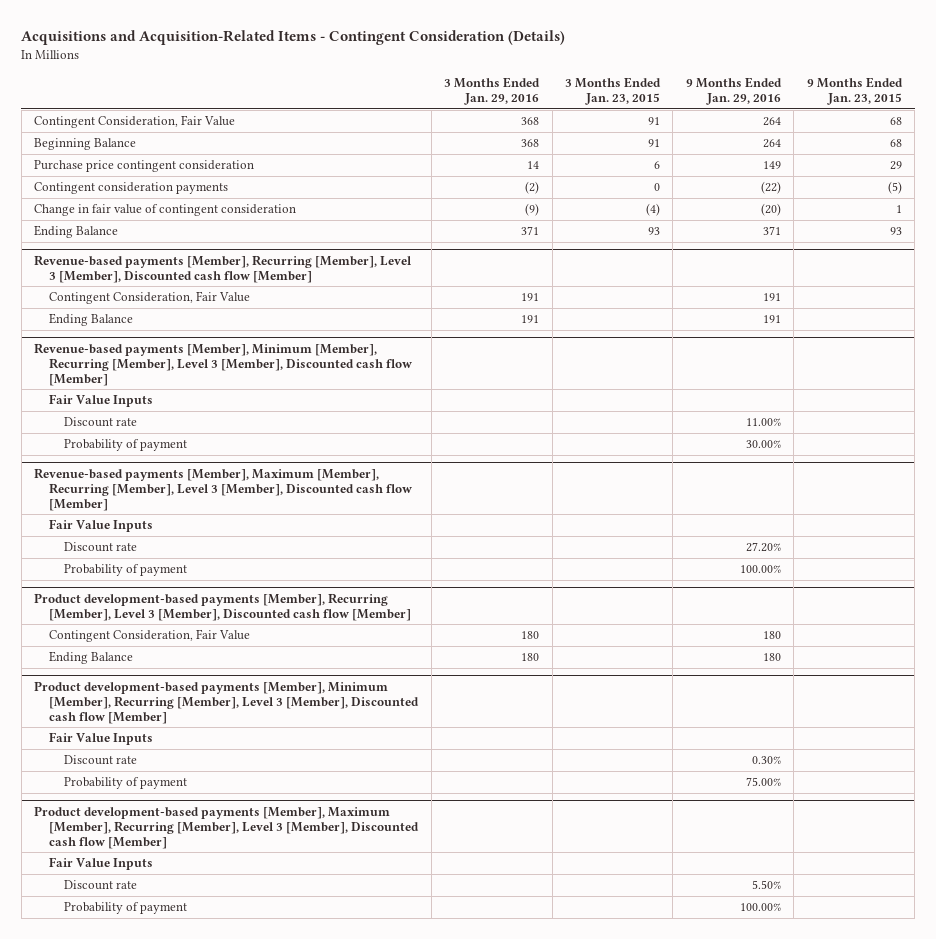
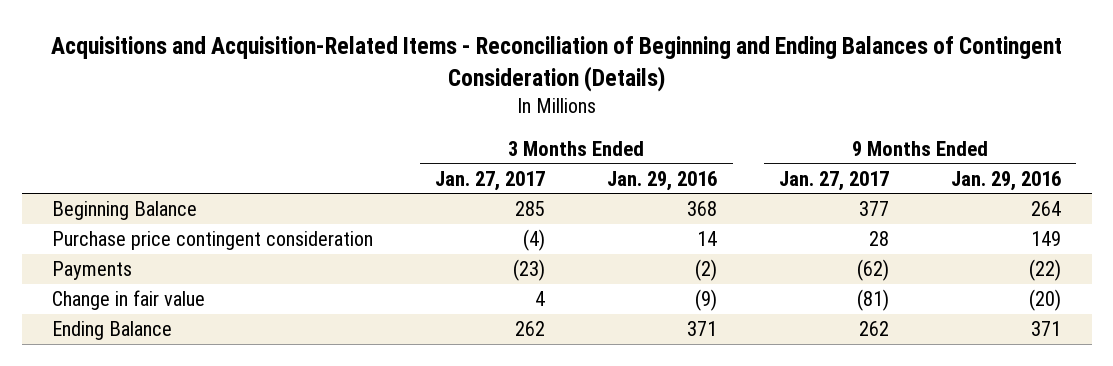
[21,30,566,46] Acquisitions and Acquisition-Related Items - Contingent Consideration (Details) -> [50,35,1062,92] Acquisitions and Acquisition-Related Items - Reconciliation of Beginning and Ending Balances of Contingent Consideration (Details)
[564,76,661,105] 3 Months Ended Jan. 23, 2015 -> none
[806,76,903,105] 9 Months Ended Jan. 23, 2015 -> none
none -> [435,170,546,191] Jan. 27, 2017
none -> [779,170,890,191] Jan. 27, 2017
[34,115,236,129] Contingent Consideration, Fair Value -> none
[34,182,229,195] Contingent consideration payments -> [52,261,133,281] Payments
[34,204,297,217] Change in fair value of contingent consideration -> [52,290,206,311] Change in fair value
[34,254,413,283] Revenue-based payments [Member], Recurring [Member], Level 3 [Member], Discounted cash flow [Member] -> none
[49,291,251,305] Contingent Consideration, Fair Value -> none
[49,313,134,327] Ending Balance -> none
[34,342,413,386] Revenue-based payments [Member], Minimum [Member], Recurring [Member], Level 3 [Member], Discounted cash flow [Member] -> none
[49,394,154,408] Fair Value Inputs -> none
[64,417,138,428] Discount rate -> none
[64,439,188,452] Probability of payment -> none
[34,467,413,511] Revenue-based payments [Member], Maximum [Member], Recurring [Member], Level 3 [Member], Discounted cash flow [Member] -> none
[49,519,154,533] Fair Value Inputs -> none
[64,542,138,553] Discount rate -> none
[64,564,188,577] Probability of payment -> none
[34,592,412,621] Product development-based payments [Member], Recurring [Member], Level 3 [Member], Discounted cash flow [Member] -> none
[49,629,251,643] Contingent Consideration, Fair Value -> none
[49,651,134,665] Ending Balance -> none
[34,680,420,724] Product development-based payments [Member], Minimum [Member], Recurring [Member], Level 3 [Member], Discounted cash flow [Member] -> none
[49,732,154,746] Fair Value Inputs -> none
[64,755,138,766] Discount rate -> none
[64,777,188,790] Probability of payment -> none
[34,805,420,849] Product development-based payments [Member], Maximum [Member], Recurring [Member], Level 3 [Member], Discounted cash flow [Member] -> none
[49,857,154,871] Fair Value Inputs -> none
[64,880,138,891] Discount rate -> none
[64,902,188,915] Probability of payment -> none

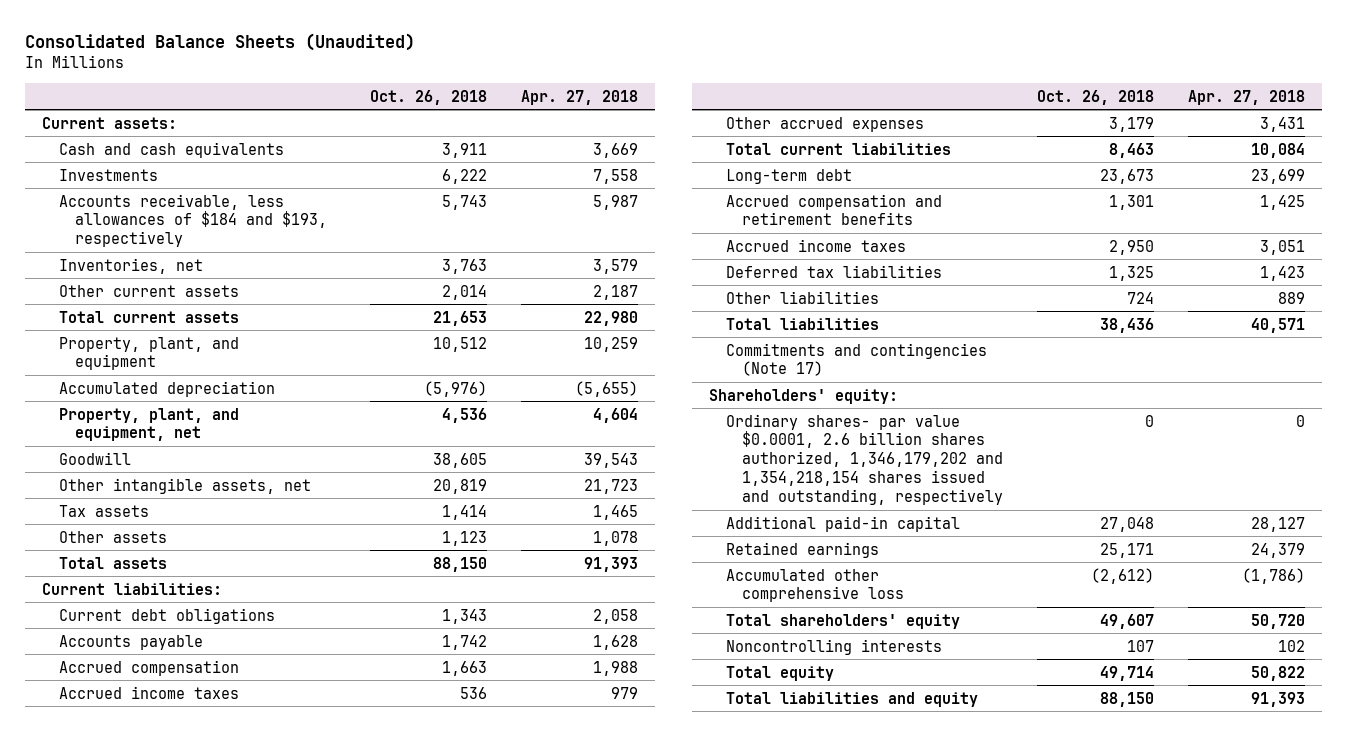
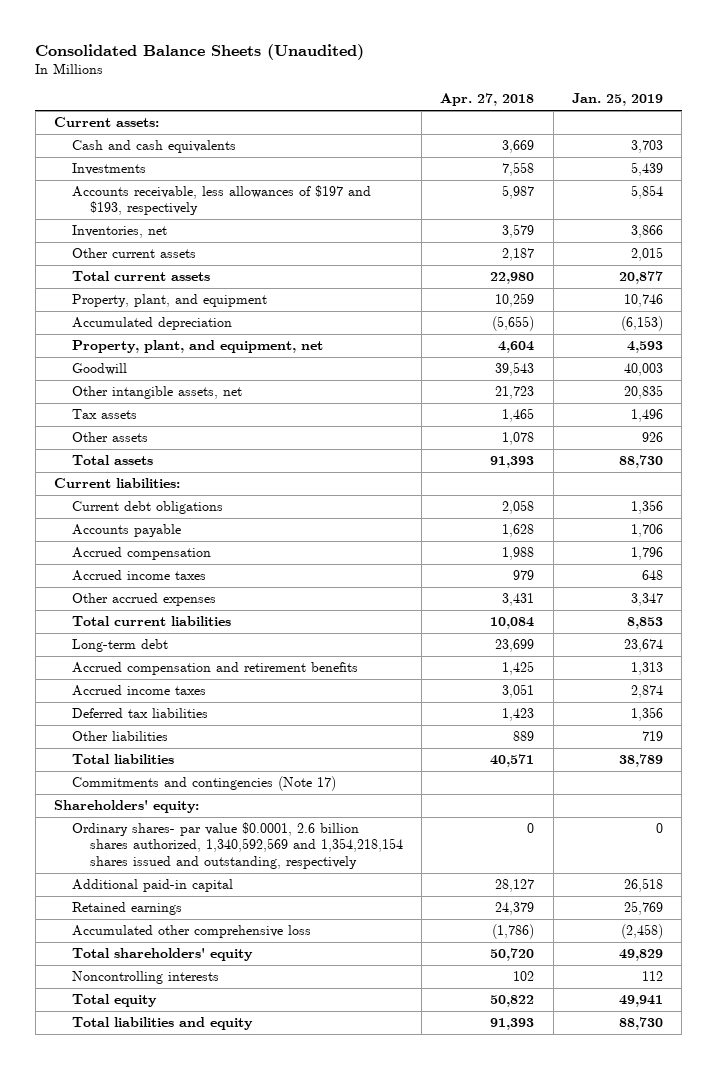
[370,89,488,105] Oct. 26, 2018 -> none
none -> [571,93,663,107] Jan. 25, 2019
[58,193,328,248] Accounts receivable, less allowances of $184 and $193, respectively -> [71,185,371,216] Accounts receivable, less allowances of $197 and $193, respectively
[725,413,1004,505] Ordinary shares- par value $0.0001, 2.6 billion shares authorized, 1,346,179,202 and 1,354,218,154 shares issued and outstanding, respectively -> [71,822,403,869] Ordinary shares- par value $0.0001, 2.6 billion shares authorized, 1,340,592,569 and 1,354,218,154 shares issued and outstanding, respectively

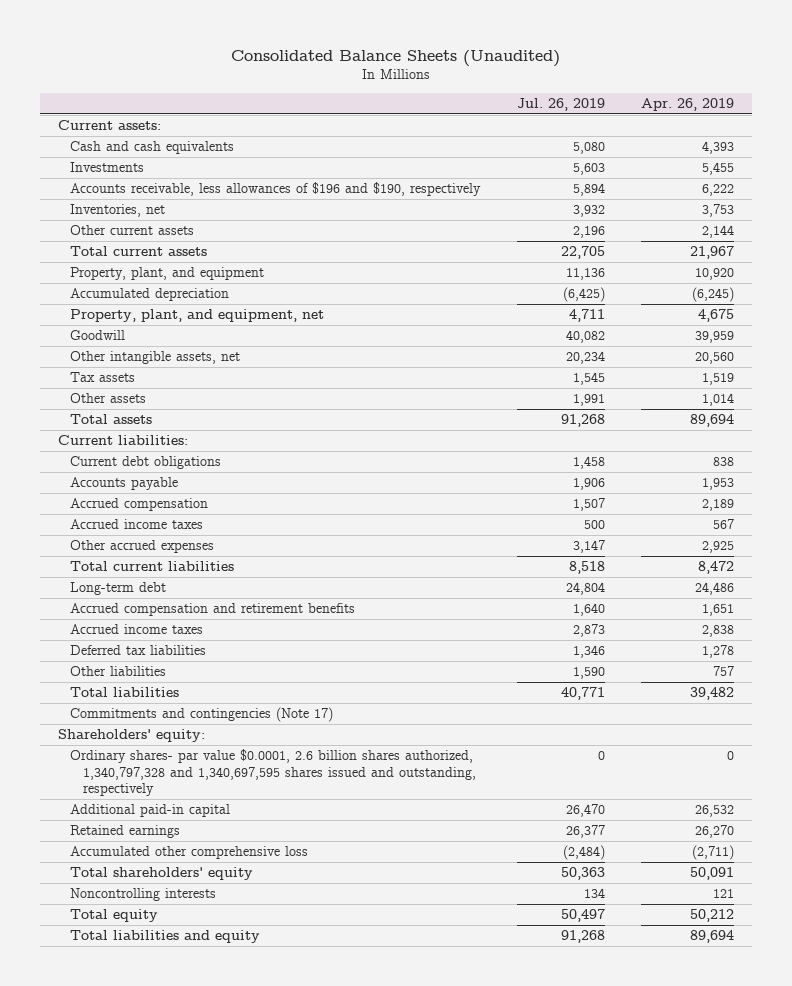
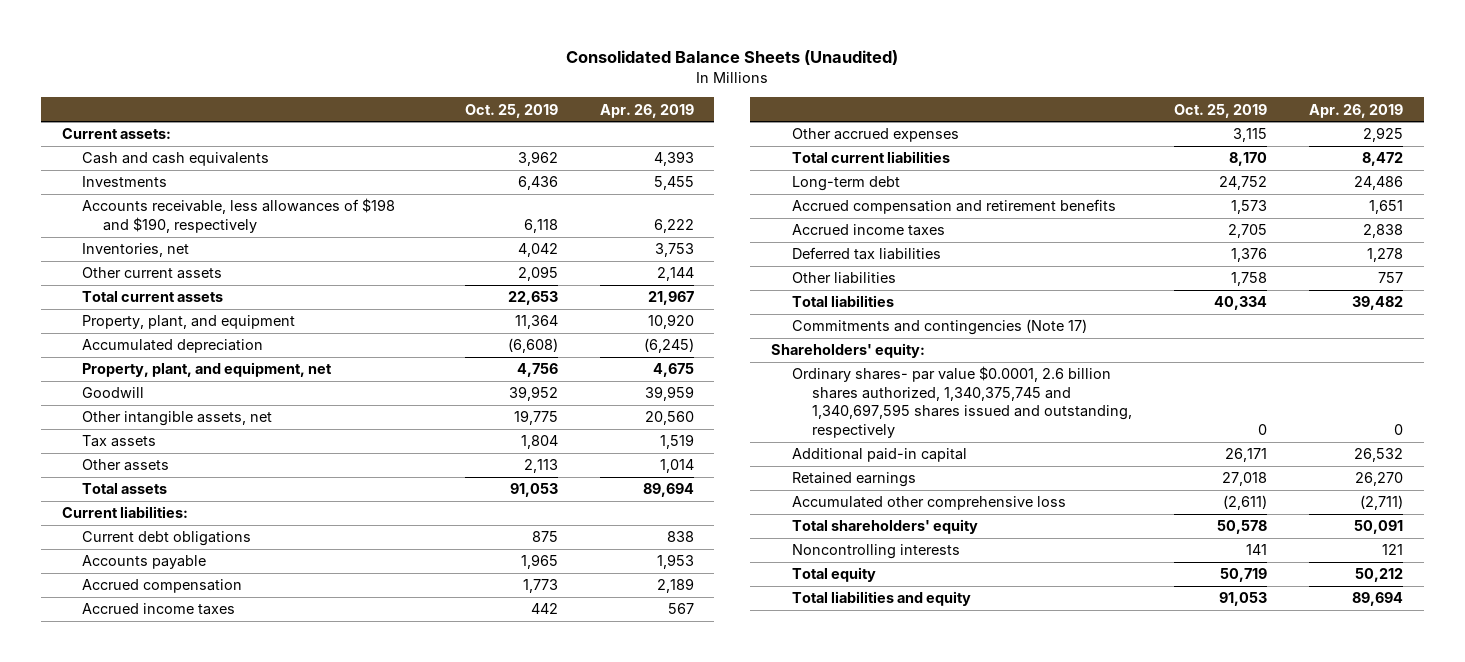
[516,97,605,111] Jul. 26, 2019 -> none
none -> [464,103,558,118] Oct. 25, 2019
[70,182,482,197] Accounts receivable, less allowances of $196 and $190, respectively -> [82,198,396,233] Accounts receivable, less allowances of $198 and $190, respectively
[70,749,476,797] Ordinary shares- par value $0.0001, 2.6 billion shares authorized, 1,340,797,328 and 1,340,697,595 shares issued and outstanding, respectively -> [791,366,1132,438] Ordinary shares- par value $0.0001, 2.6 billion shares authorized, 1,340,375,745 and 1,340,697,595 shares issued and outstanding, respectively

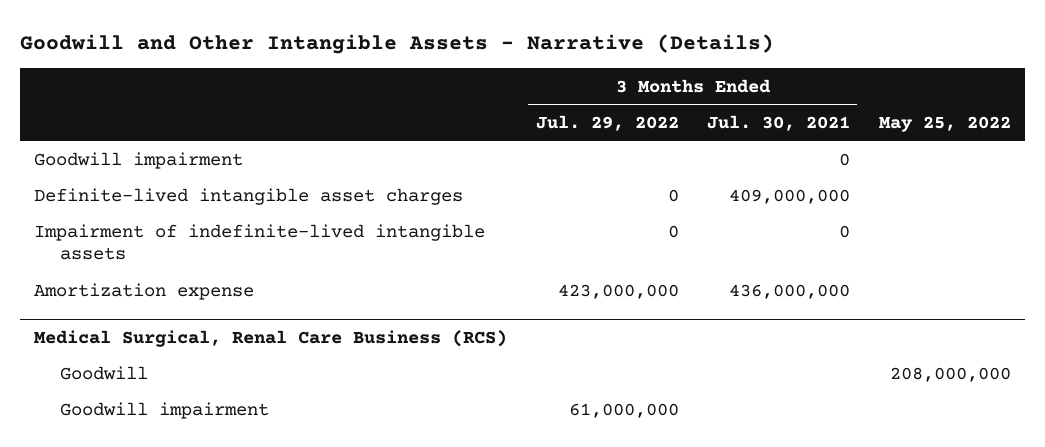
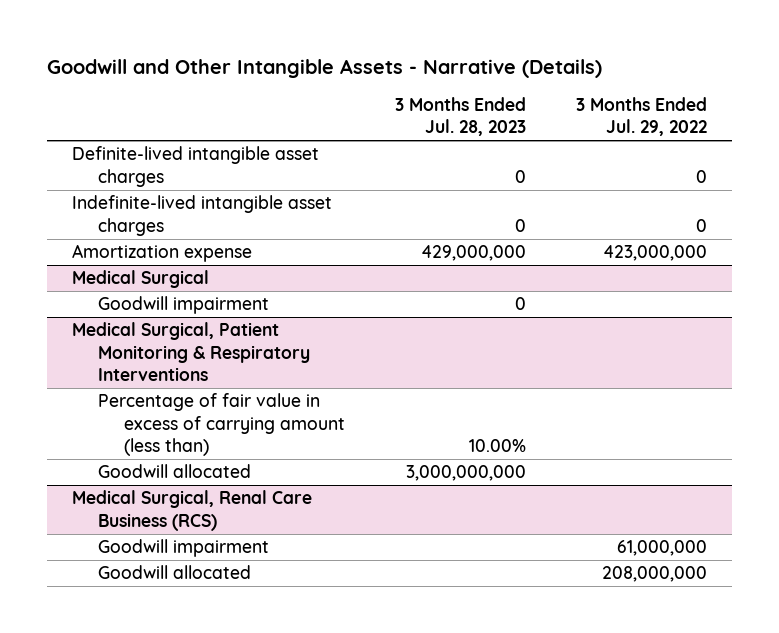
[707,114,851,131] Jul. 30, 2021 -> none
[878,115,1011,132] May 25, 2022 -> none
none -> [395,97,527,137] 3 Months Ended Jul. 28, 2023
[34,151,244,169] Goodwill impairment -> none
[34,223,486,261] Impairment of indefinite-lived intangible assets -> [71,195,332,236] Indefinite-lived intangible asset charges
none -> [71,270,209,289] Medical Surgical
none -> [97,296,269,315] Goodwill impairment
none -> [71,322,310,381] Medical Surgical, Patient Monitoring & Respiratory Interventions
none -> [97,393,346,456] Percentage of fair value in excess of carrying amount (less than)
none -> [97,464,251,479] Goodwill allocated
[59,365,148,380] Goodwill -> none
none -> [97,565,251,580] Goodwill allocated

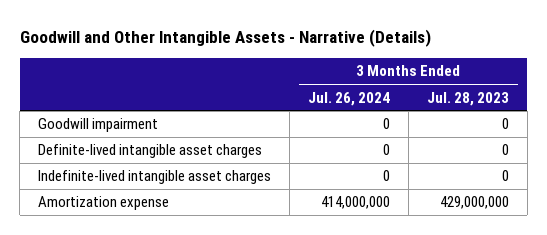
[576,97,708,137] 3 Months Ended Jul. 29, 2022 -> none
none -> [307,91,390,106] Jul. 26, 2024
none -> [38,118,159,133] Goodwill impairment
[71,270,209,289] Medical Surgical -> none
[97,296,269,315] Goodwill impairment -> none
[71,322,310,381] Medical Surgical, Patient Monitoring & Respiratory Interventions -> none
[97,393,346,456] Percentage of fair value in excess of carrying amount (less than) -> none
[97,464,251,479] Goodwill allocated -> none
[71,490,312,531] Medical Surgical, Renal Care Business (RCS) -> none
[97,539,269,558] Goodwill impairment -> none
[97,565,251,580] Goodwill allocated -> none

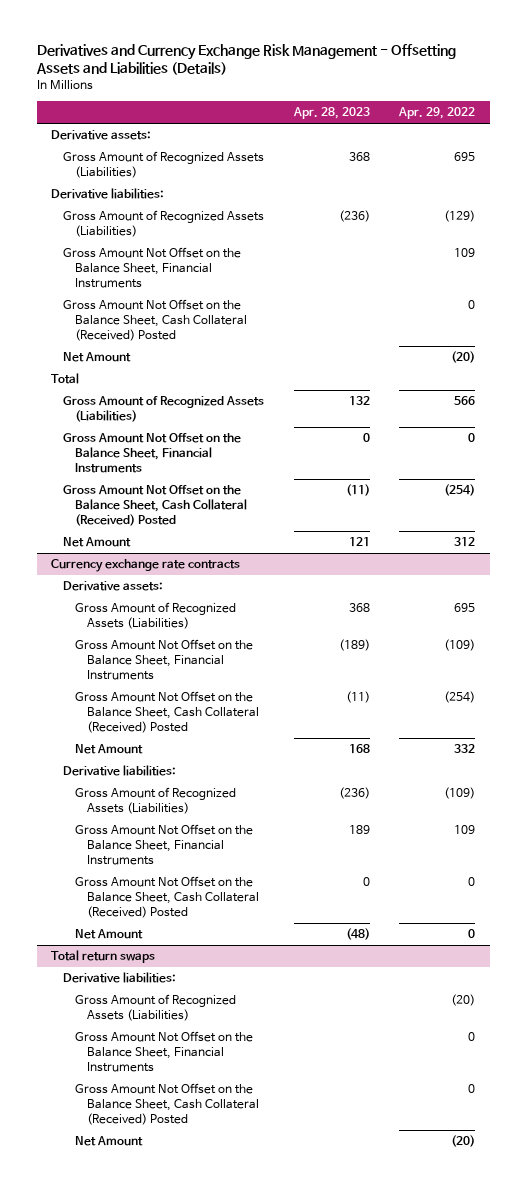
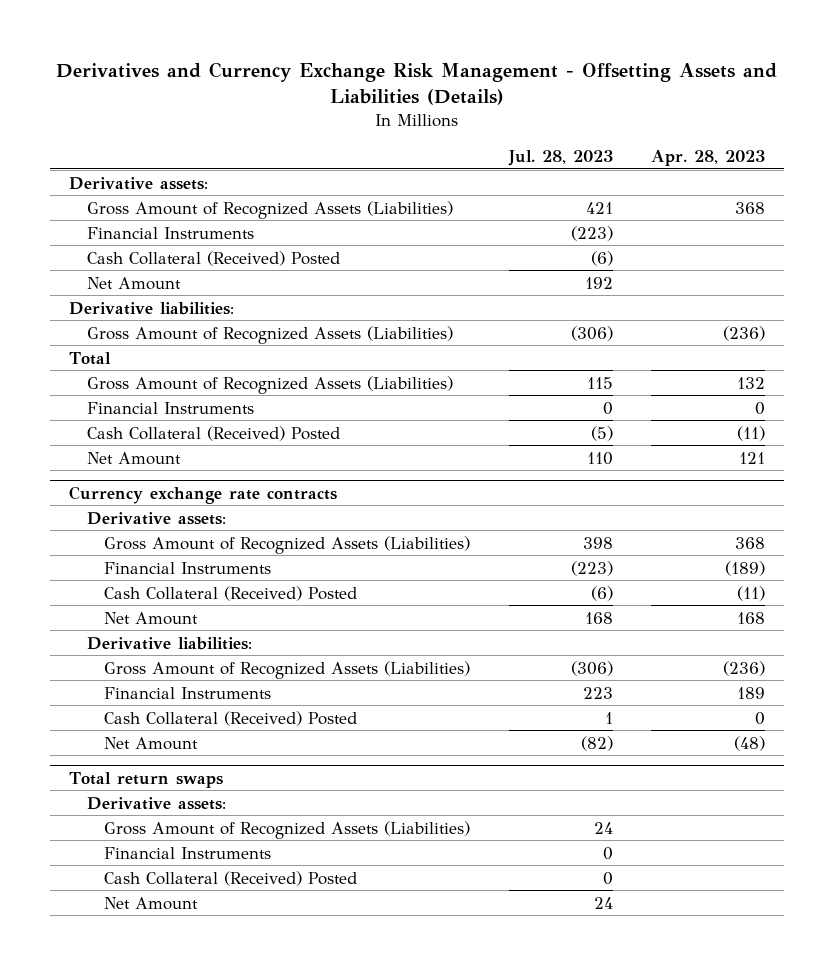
[398,107,476,120] Apr. 29, 2022 -> none
none -> [507,149,613,166] Jul. 28, 2023
none -> [86,226,254,239] Financial Instruments
none -> [86,250,340,266] Cash Collateral (Received) Posted
[63,352,132,363] Net Amount -> [86,276,181,290] Net Amount
[63,247,242,288] Gross Amount Not Offset on the Balance Sheet, Financial Instruments -> none
[63,299,248,341] Gross Amount Not Offset on the Balance Sheet, Cash Collateral (Received) Posted -> none
[63,433,242,473] Gross Amount Not Offset on the Balance Sheet, Financial Instruments -> [86,401,254,414] Financial Instruments
[63,485,248,526] Gross Amount Not Offset on the Balance Sheet, Cash Collateral (Received) Posted -> [86,425,340,441] Cash Collateral (Received) Posted
[75,639,254,680] Gross Amount Not Offset on the Balance Sheet, Financial Instruments -> [104,561,272,574] Financial Instruments
[75,691,259,733] Gross Amount Not Offset on the Balance Sheet, Cash Collateral (Received) Posted -> [104,585,358,601] Cash Collateral (Received) Posted
[75,824,254,865] Gross Amount Not Offset on the Balance Sheet, Financial Instruments -> [104,686,272,699] Financial Instruments
[75,876,259,918] Gross Amount Not Offset on the Balance Sheet, Cash Collateral (Received) Posted -> [104,710,358,726] Cash Collateral (Received) Posted
[63,972,177,984] Derivative liabilities: -> none
none -> [86,796,226,810] Derivative assets:
[75,1031,254,1072] Gross Amount Not Offset on the Balance Sheet, Financial Instruments -> none
[75,1083,259,1125] Gross Amount Not Offset on the Balance Sheet, Cash Collateral (Received) Posted -> none
none -> [104,846,272,859] Financial Instruments
none -> [104,870,358,886] Cash Collateral (Received) Posted

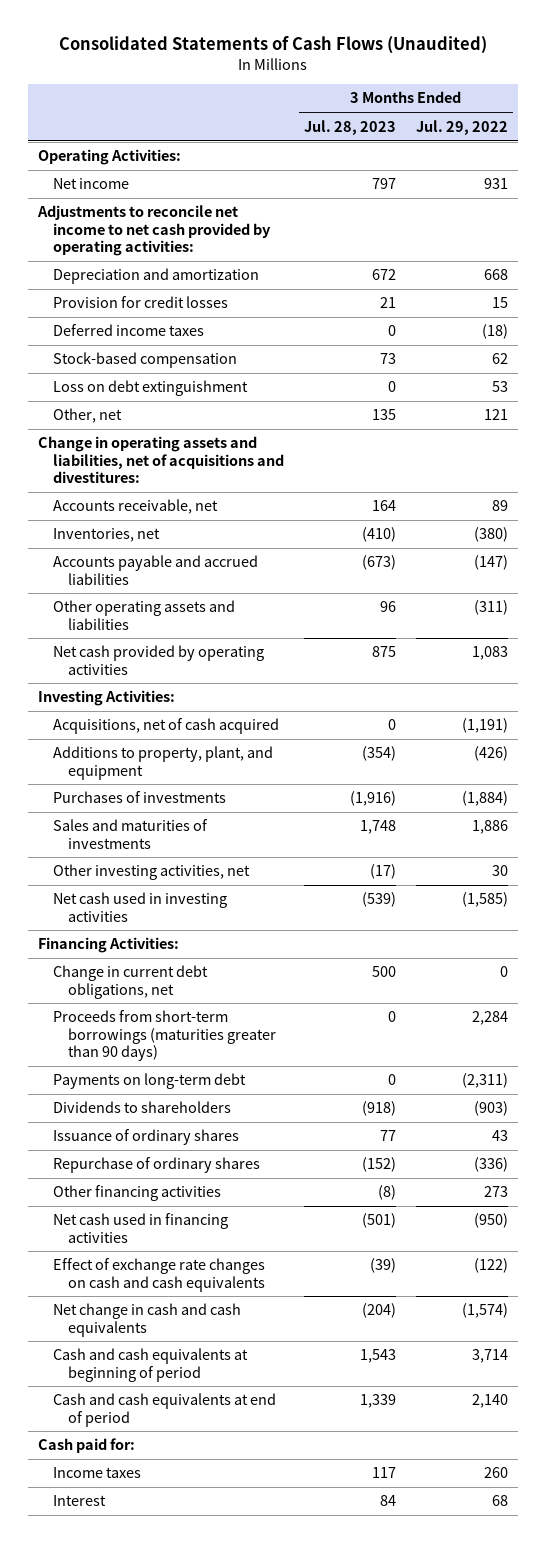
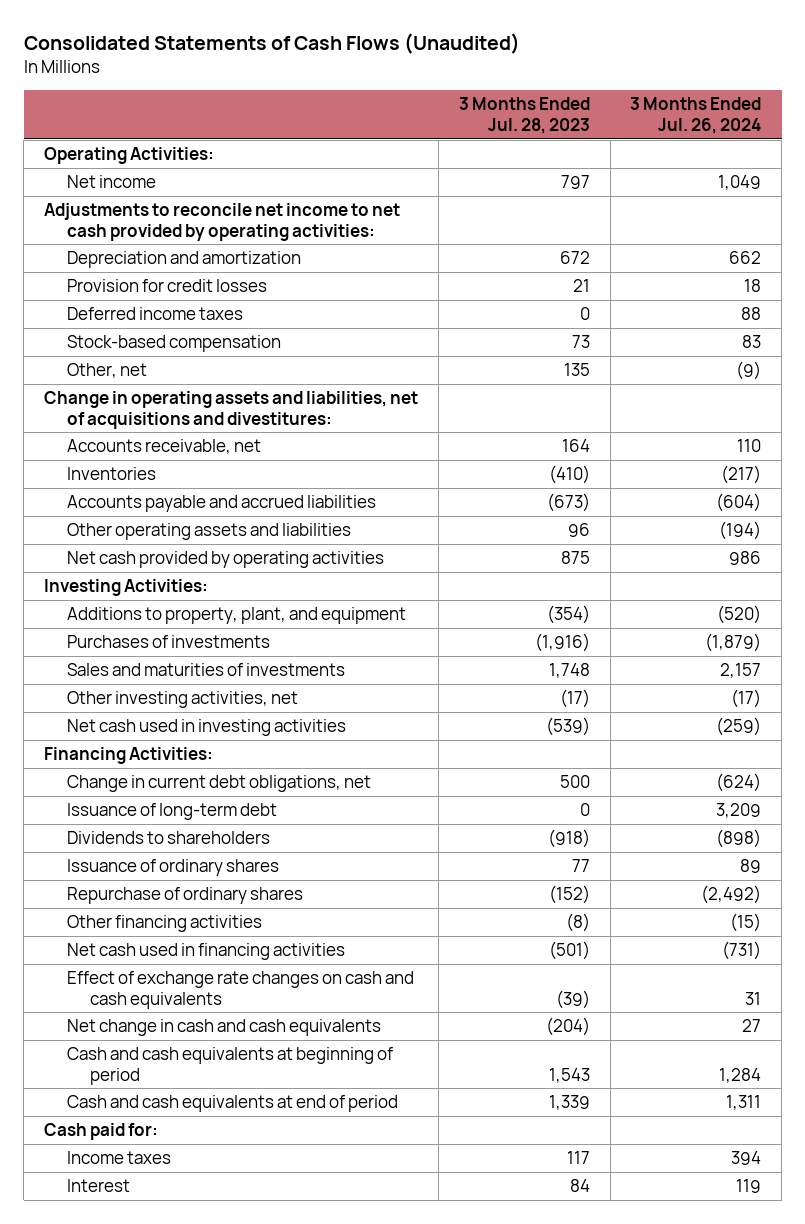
[415,119,508,135] Jul. 29, 2022 -> none
none -> [630,97,762,135] 3 Months Ended Jul. 26, 2024
[53,380,249,397] Loss on debt extinguishment -> none
[53,528,161,543] Inventories, net -> [67,467,157,481] Inventories
[53,718,280,735] Acquisitions, net of cash acquired -> none
[53,1010,277,1061] Proceeds from short-term borrowings (maturities greater than 90 days) -> none
[53,1073,247,1090] Payments on long-term debt -> none
none -> [67,803,278,821] Issuance of long-term debt

